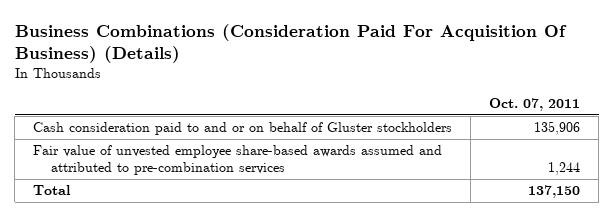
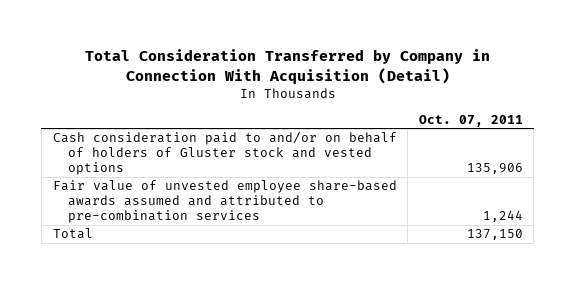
[14,23,567,63] Business Combinations (Consideration Paid For Acquisition Of Business) (Details) -> [84,49,490,84] Total Consideration Transferred by Company in Connection With Acquisition (Detail)
[33,122,453,136] Cash consideration paid to and or on behalf of Gluster stockholders -> [52,131,397,176] Cash consideration paid to and/or on behalf of holders of Gluster stock and vested options

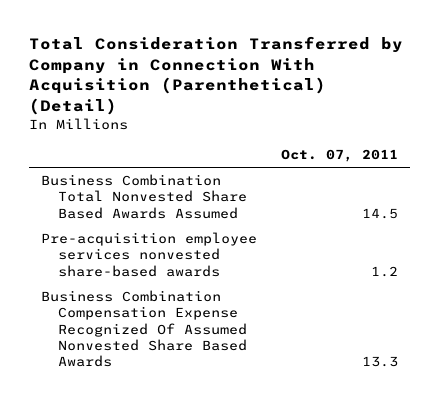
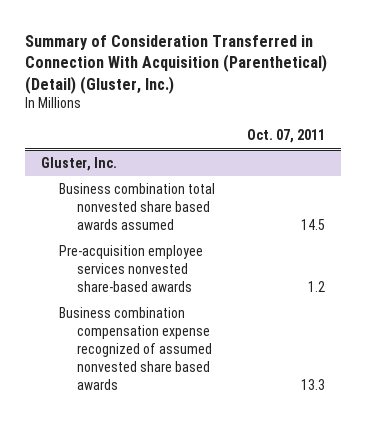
[28,36,403,115] Total Consideration Transferred by Company in Connection With Acquisition (Parenthetical) (Detail) -> [25,34,328,94] Summary of Consideration Transferred in Connection With Acquisition (Parenthetical) (Detail) (Gluster, Inc.)
none -> [41,157,118,172] Gluster, Inc.
[40,174,248,219] Business Combination Total Nonvested Share Based Awards Assumed -> [58,183,215,230] Business combination total nonvested share based awards assumed
[40,290,248,368] Business Combination Compensation Expense Recognized Of Assumed Nonvested Share Based Awards -> [58,307,212,390] Business combination compensation expense recognized of assumed nonvested share based awards

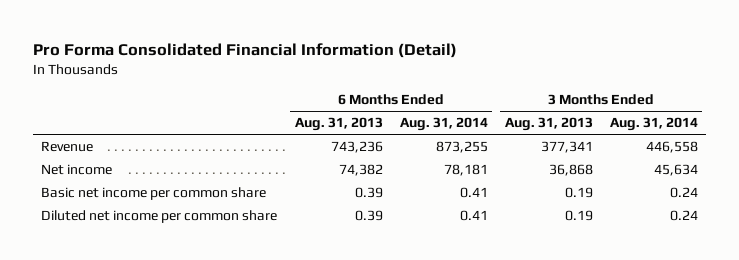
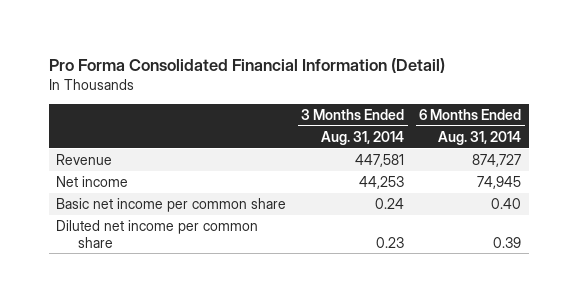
[294,117,383,132] Aug. 31, 2013 -> none
[504,117,593,132] Aug. 31, 2013 -> none
[435,141,488,154] 873,255 -> [472,153,522,167] 874,727
[645,141,698,154] 446,558 -> [355,153,405,167] 447,581
[443,164,488,177] 78,181 -> [477,175,522,189] 74,945
[653,164,698,177] 45,634 -> [359,175,405,189] 44,253
[459,187,488,199] 0.41 -> [491,197,522,209] 0.40
[459,210,488,222] 0.41 -> [493,236,522,248] 0.39
[669,210,698,222] 0.24 -> [376,236,405,248] 0.23

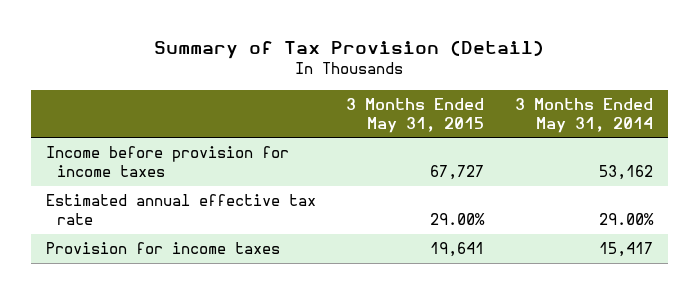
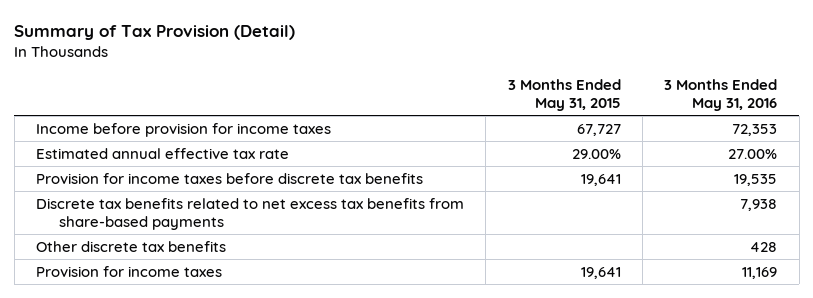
[514,97,653,133] 3 Months Ended May 31, 2014 -> none
none -> [664,78,778,111] 3 Months Ended May 31, 2016
none -> [35,172,423,184] Provision for income taxes before discrete tax benefits
none -> [35,197,464,230] Discrete tax benefits related to net excess tax benefits from share-based payments
none -> [35,240,226,252] Other discrete tax benefits

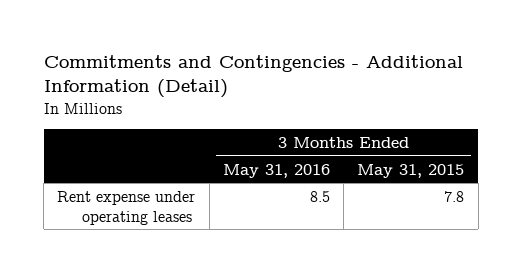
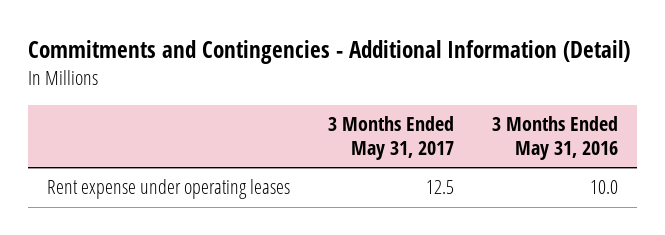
[357,163,465,178] May 31, 2015 -> none
none -> [327,116,454,160] 3 Months Ended May 31, 2017
[309,190,330,202] 8.5 -> [590,180,619,195] 10.0

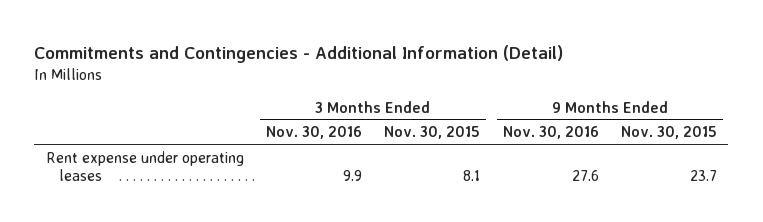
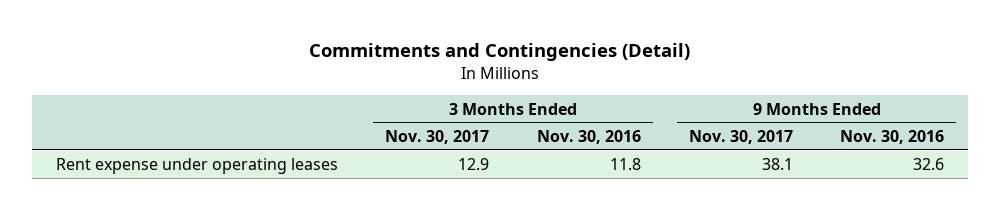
[34,44,564,63] Commitments and Contingencies - Additional Information (Detail) -> [309,43,691,62] Commitments and Contingencies (Detail)
[384,126,481,140] Nov. 30, 2015 -> none
[621,126,718,140] Nov. 30, 2015 -> none
none -> [385,129,490,144] Nov. 30, 2017
none -> [688,129,793,144] Nov. 30, 2017
[343,170,363,182] 9.9 -> [610,158,642,171] 11.8
[571,170,599,182] 27.6 -> [913,158,945,171] 32.6

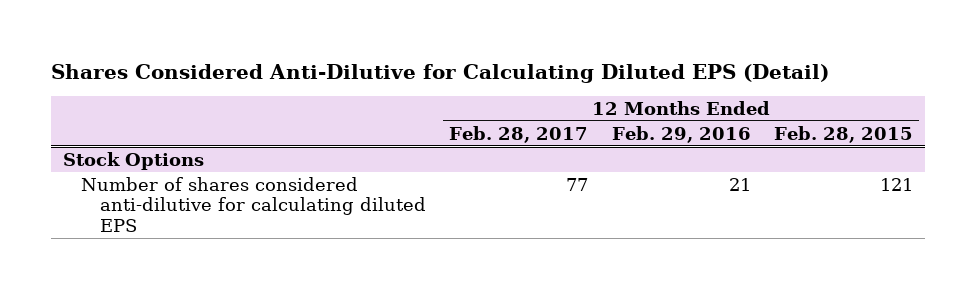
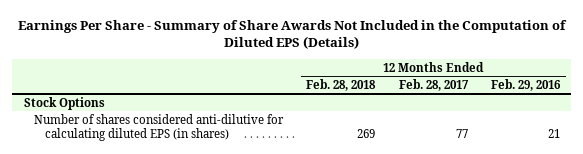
[51,63,830,83] Shares Considered Anti-Dilutive for Calculating Diluted EPS (Detail) -> [17,19,567,50] Earnings Per Share - Summary of Share Awards Not Included in the Computation of Diluted EPS (Details)
[774,125,914,143] Feb. 28, 2015 -> none
none -> [306,78,377,91] Feb. 28, 2018
[81,176,426,232] Number of shares considered anti-dilutive for calculating diluted EPS -> [34,113,285,141] Number of shares considered anti-dilutive for calculating diluted EPS (in shares)

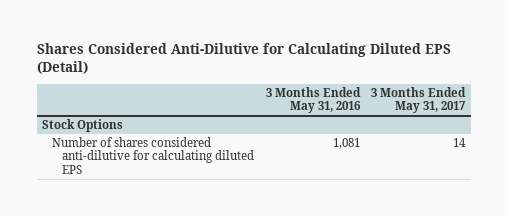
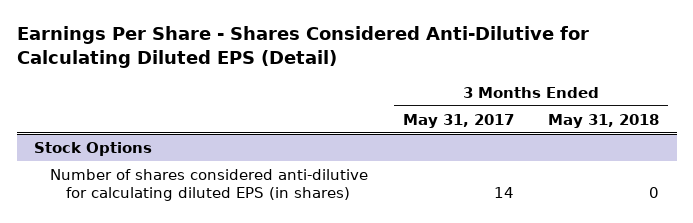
[36,43,451,75] Shares Considered Anti-Dilutive for Calculating Diluted EPS (Detail) -> [16,26,589,68] Earnings Per Share - Shares Considered Anti-Dilutive for Calculating Diluted EPS (Detail)
[265,86,361,114] 3 Months Ended May 31, 2016 -> none
none -> [548,113,660,128] May 31, 2018
[52,137,254,174] Number of shares considered anti-dilutive for calculating diluted EPS -> [49,169,368,201] Number of shares considered anti-dilutive for calculating diluted EPS (in shares)

